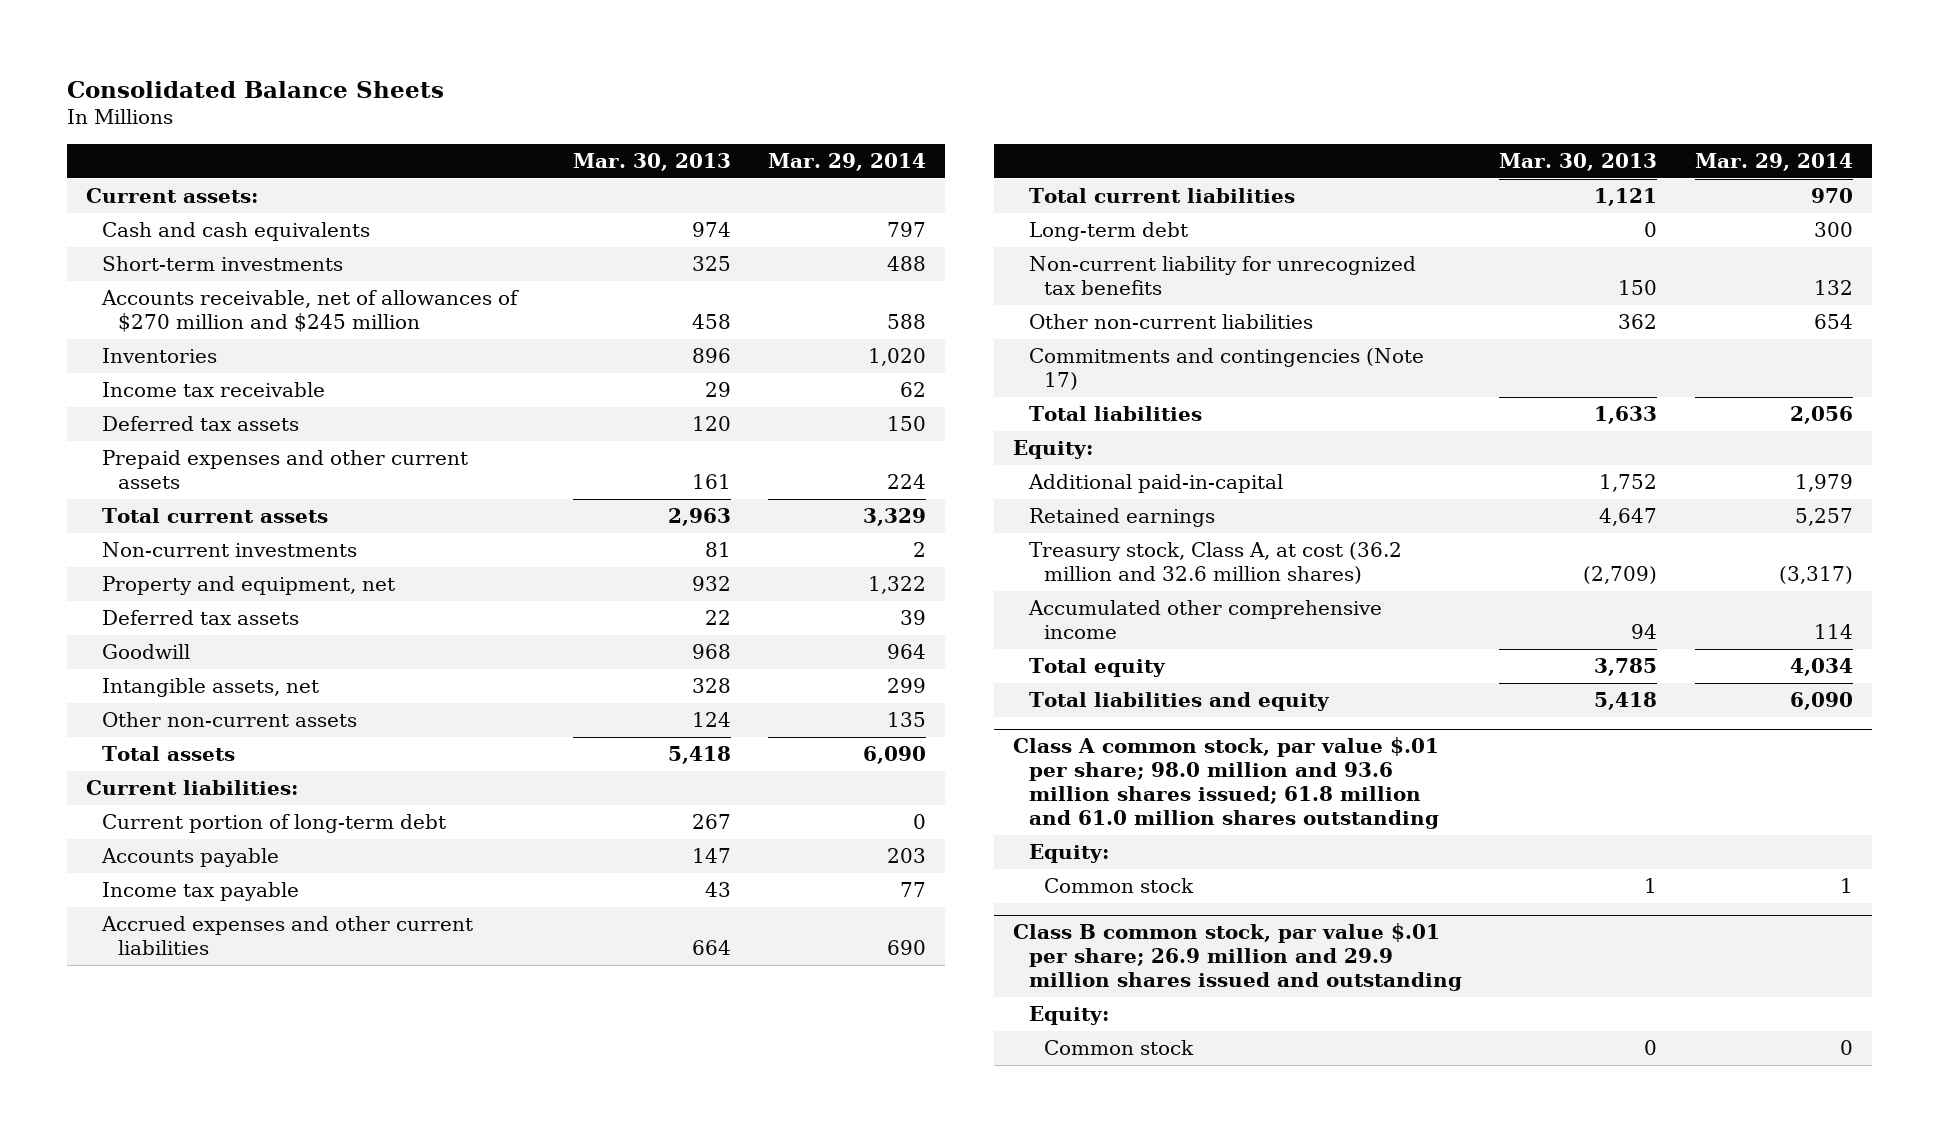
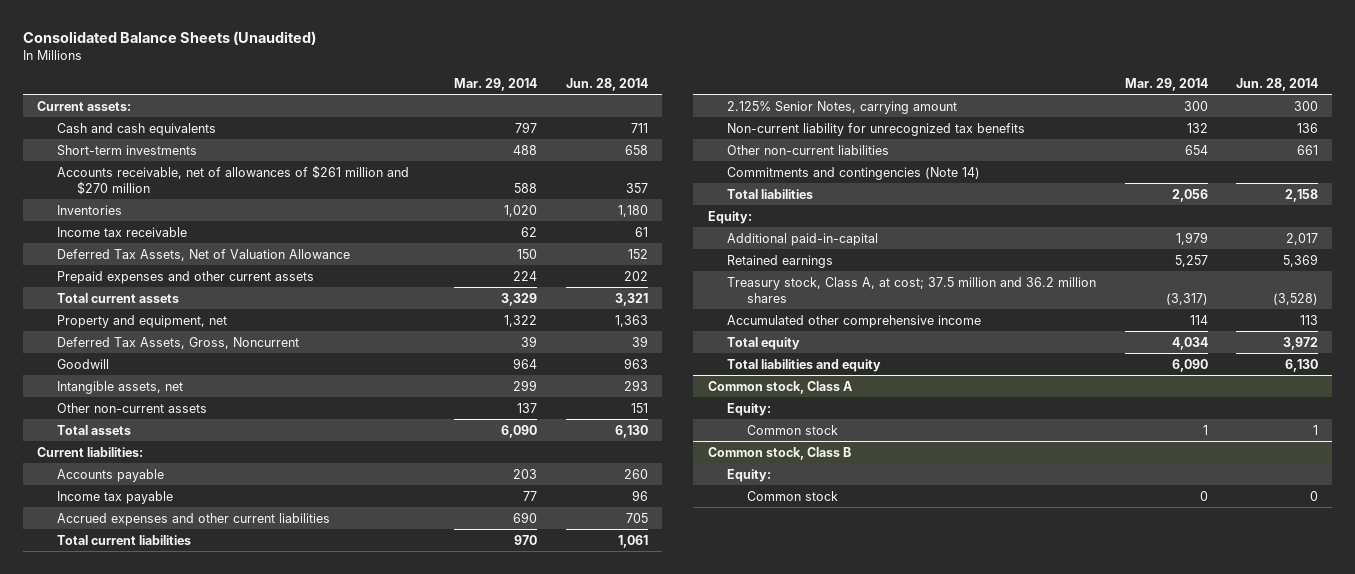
[67,80,445,98] Consolidated Balance Sheets -> [23,30,317,45] Consolidated Balance Sheets (Unaudited)
[572,152,731,171] Mar. 30, 2013 -> none
none -> [565,77,648,91] Jun. 28, 2014
[101,290,520,333] Accounts receivable, net of allowances of $270 million and $245 million -> [57,164,410,195] Accounts receivable, net of allowances of $261 million and $270 million
[102,416,300,432] Deferred tax assets -> none
none -> [57,248,351,261] Deferred Tax Assets, Net of Valuation Allowance
[102,542,358,558] Non-current investments -> none
[102,610,300,626] Deferred tax assets -> [57,336,300,349] Deferred Tax Assets, Gross, Noncurrent
[887,712,927,728] 135 -> [517,402,538,413] 137
[102,814,447,834] Current portion of long-term debt -> none
[1028,222,1188,242] Long-term debt -> [727,100,958,114] 2.125% Senior Notes, carrying amount
[1028,348,1424,391] Commitments and contingencies (Note 17) -> [727,166,981,180] Commitments and contingencies (Note 14)
[1028,542,1402,585] Treasury stock, Class A, at cost (36.2 million and 32.6 million shares) -> [727,276,1097,303] Treasury stock, Class A, at cost; 37.5 million and 36.2 million shares
[1012,737,1439,830] Class A common stock, par value $.01 per share; 98.0 million and 93.6 million shares issued; 61.8 million and 61.0 million shares outstanding -> none
none -> [707,380,853,394] Common stock, Class A
[1012,923,1462,992] Class B common stock, par value $.01 per share; 26.9 million and 29.9 million shares issued and outstanding -> none
none -> [707,446,851,460] Common stock, Class B

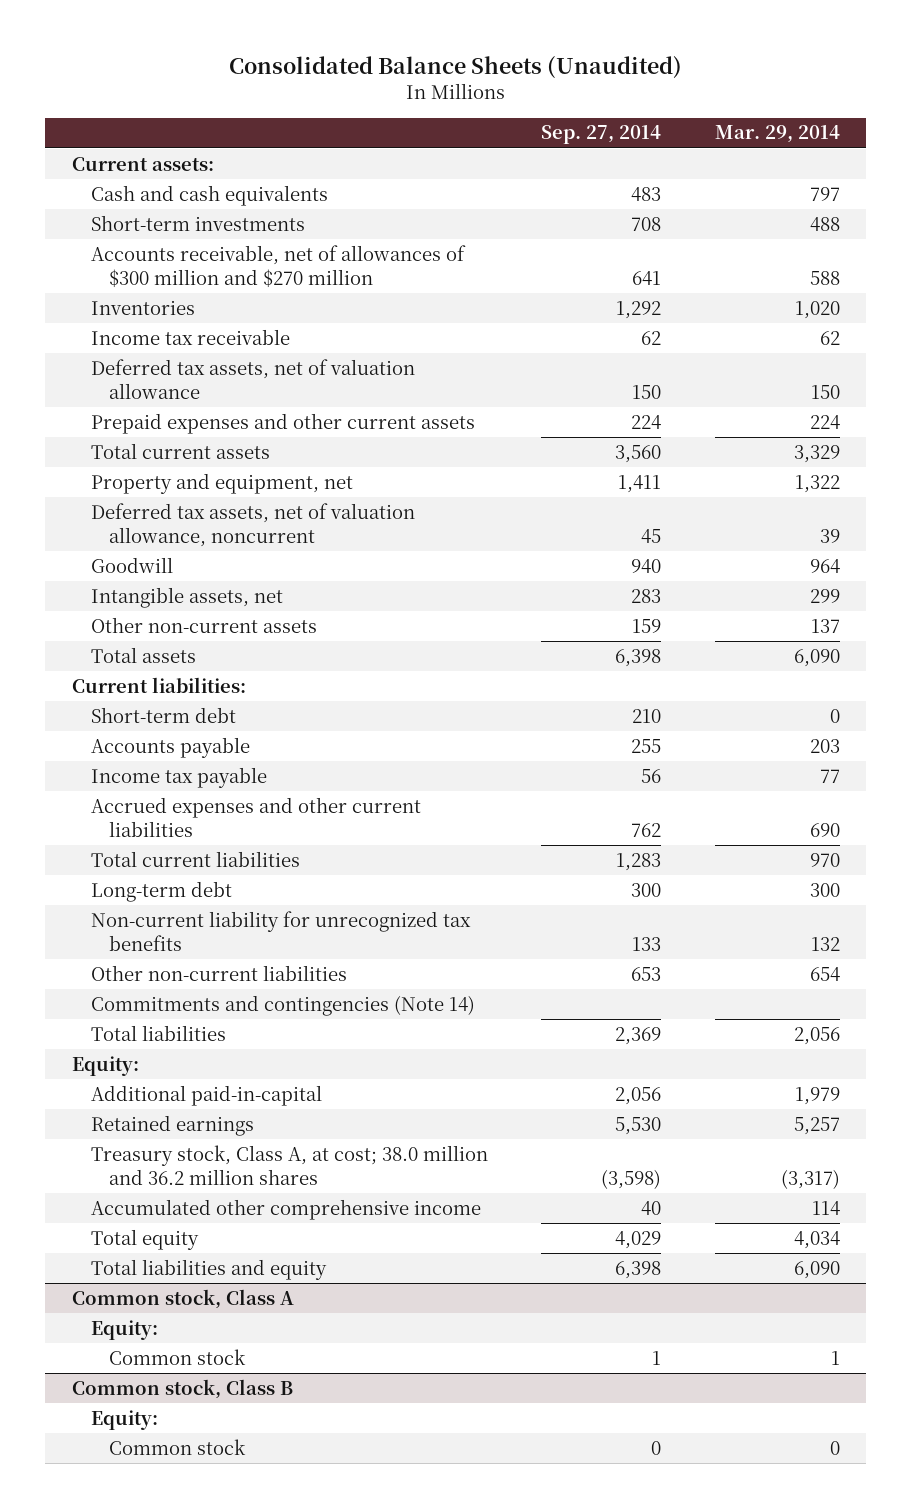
[565,77,648,91] Jun. 28, 2014 -> none
none -> [541,125,662,145] Sep. 27, 2014
[57,164,410,195] Accounts receivable, net of allowances of $261 million and $270 million -> [90,244,466,288] Accounts receivable, net of allowances of $300 million and $270 million
[57,248,351,261] Deferred Tax Assets, Net of Valuation Allowance -> [90,358,415,399] Deferred tax assets, net of valuation allowance
[57,336,300,349] Deferred Tax Assets, Gross, Noncurrent -> none
none -> [90,502,415,547] Deferred tax assets, net of valuation allowance, noncurrent
none -> [90,706,236,723] Short-term debt
[727,100,958,114] 2.125% Senior Notes, carrying amount -> [90,880,232,902] Long-term debt
[727,276,1097,303] Treasury stock, Class A, at cost; 37.5 million and 36.2 million shares -> [90,1144,488,1185] Treasury stock, Class A, at cost; 38.0 million and 36.2 million shares

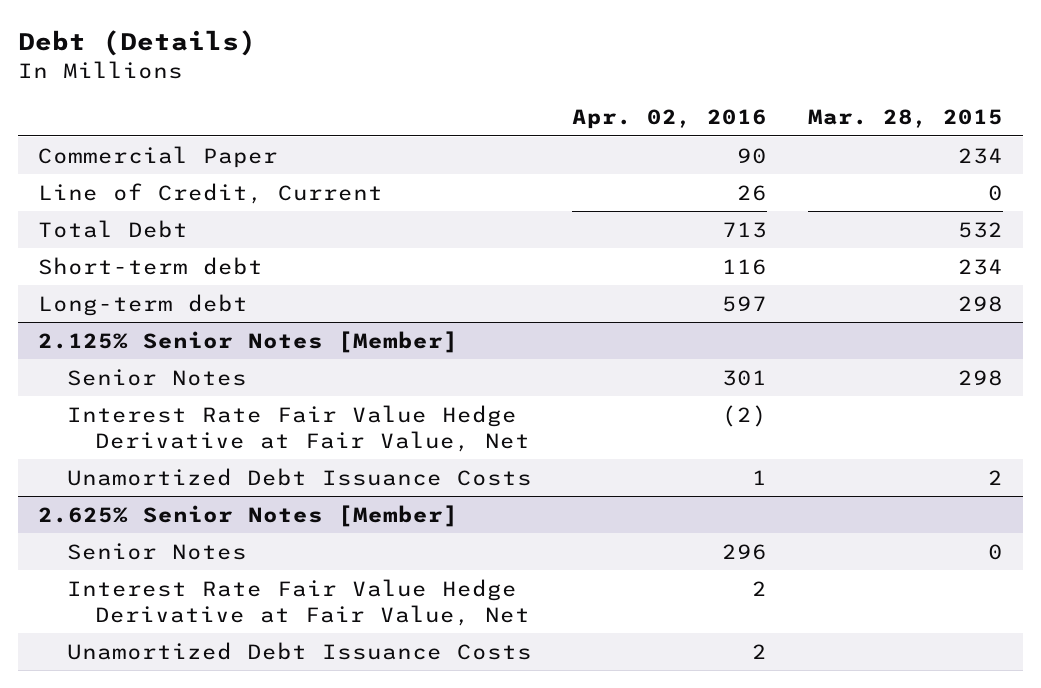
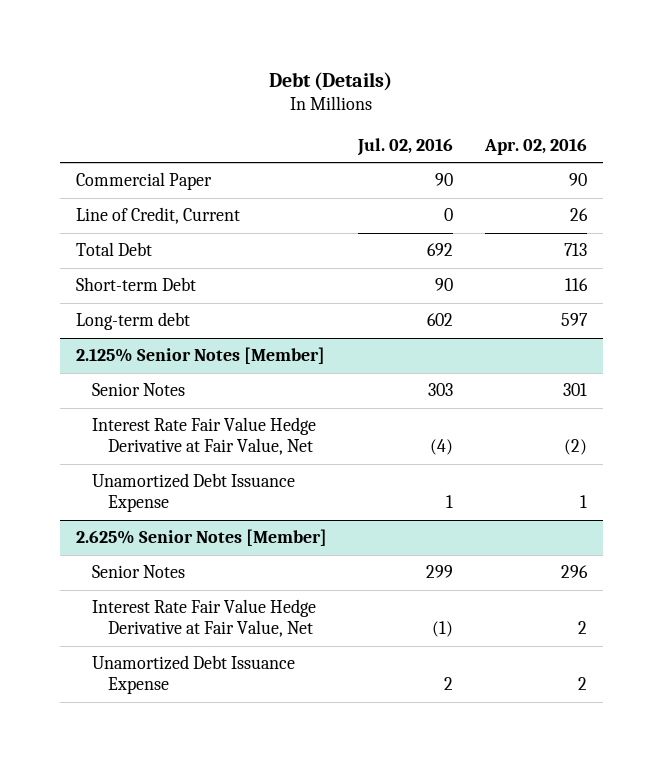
[807,109,1003,129] Mar. 28, 2015 -> none
none -> [357,137,454,156] Jul. 02, 2016
[38,256,264,275] Short-term debt -> [75,277,196,292] Short-term Debt
[66,467,532,486] Unamortized Debt Issuance Costs -> [91,473,295,513] Unamortized Debt Issuance Expense
[66,641,532,660] Unamortized Debt Issuance Costs -> [91,655,295,695] Unamortized Debt Issuance Expense

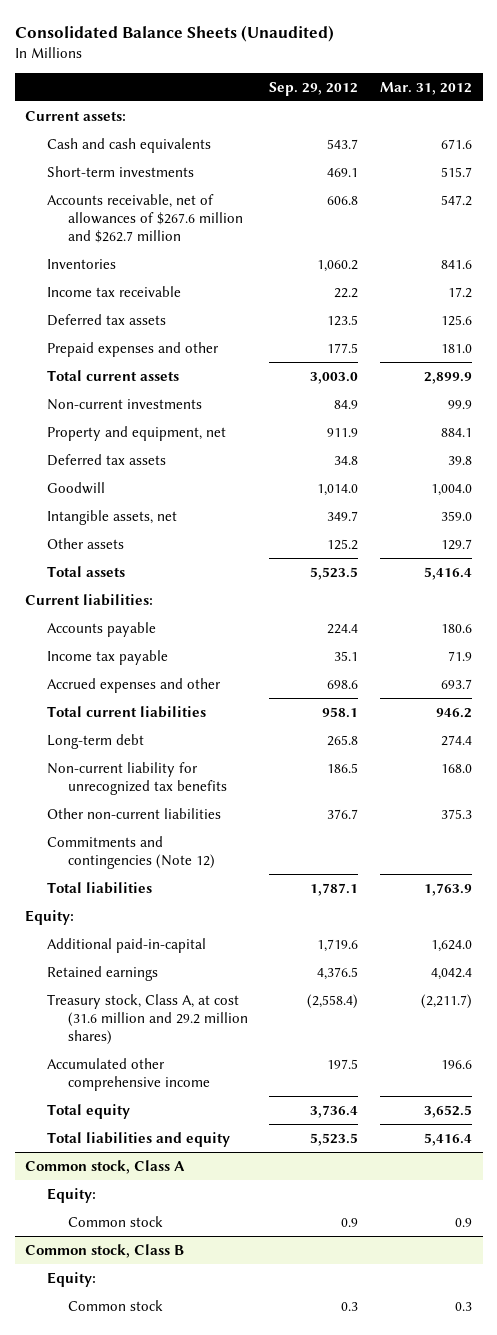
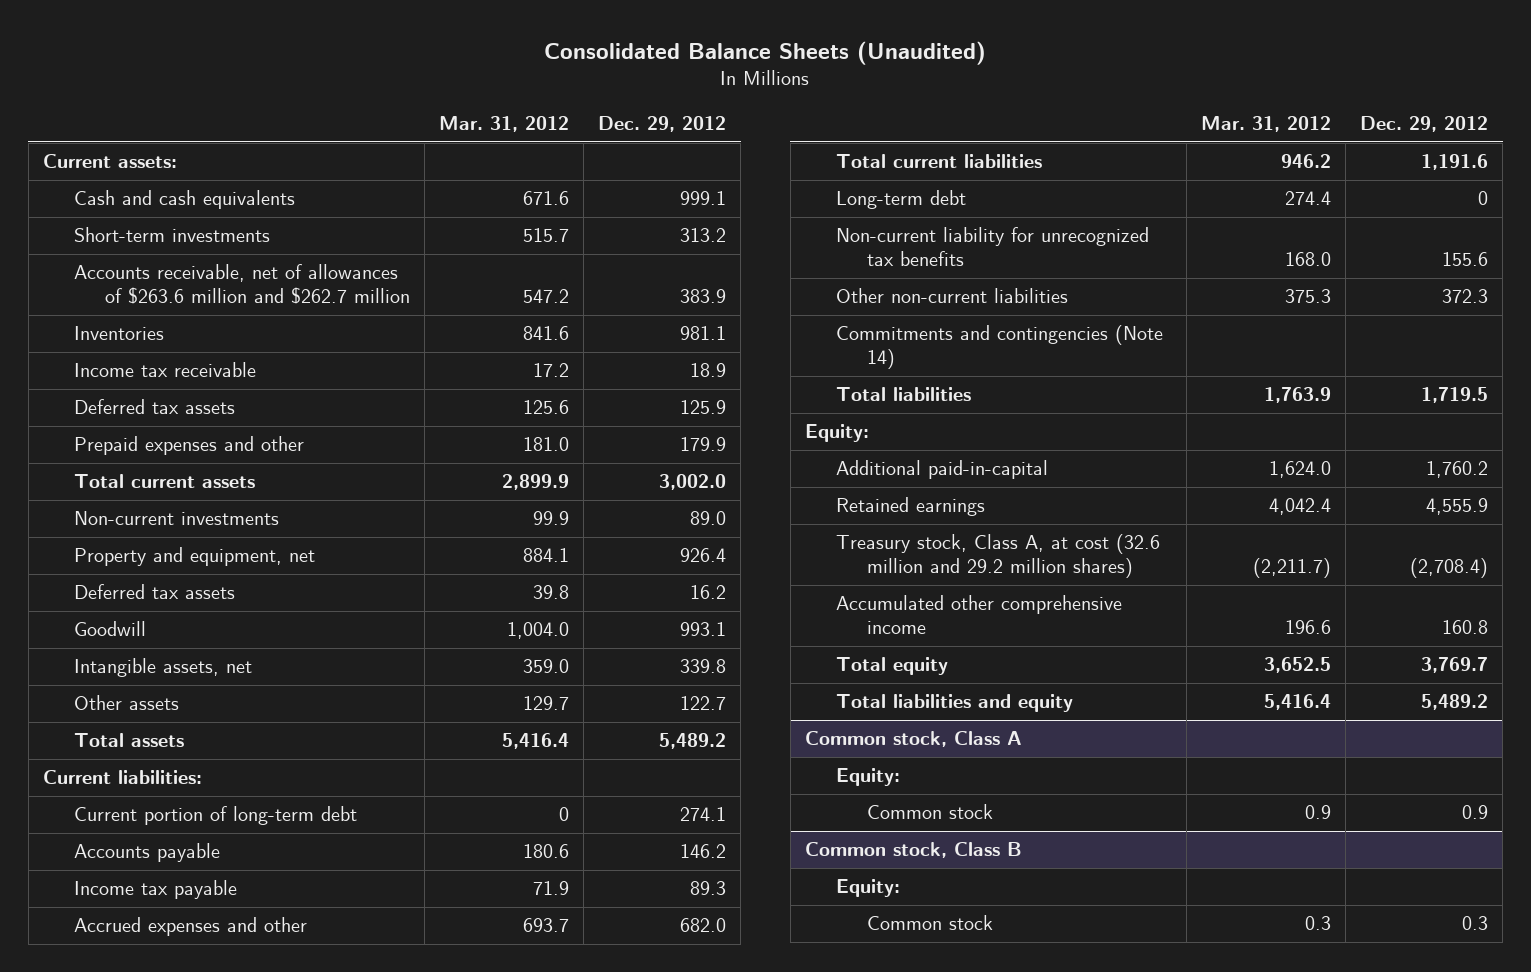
[269,81,359,96] Sep. 29, 2012 -> none
none -> [598,116,727,133] Dec. 29, 2012
[46,193,244,243] Accounts receivable, net of allowances of $267.6 million and $262.7 million -> [73,264,411,305] Accounts receivable, net of allowances of $263.6 million and $262.7 million
none -> [73,806,357,826] Current portion of long-term debt
[46,835,216,869] Commitments and contingencies (Note 12) -> [835,325,1163,370] Commitments and contingencies (Note 14)
[46,993,249,1045] Treasury stock, Class A, at cost (31.6 million and 29.2 million shares) -> [835,534,1160,579] Treasury stock, Class A, at cost (32.6 million and 29.2 million shares)

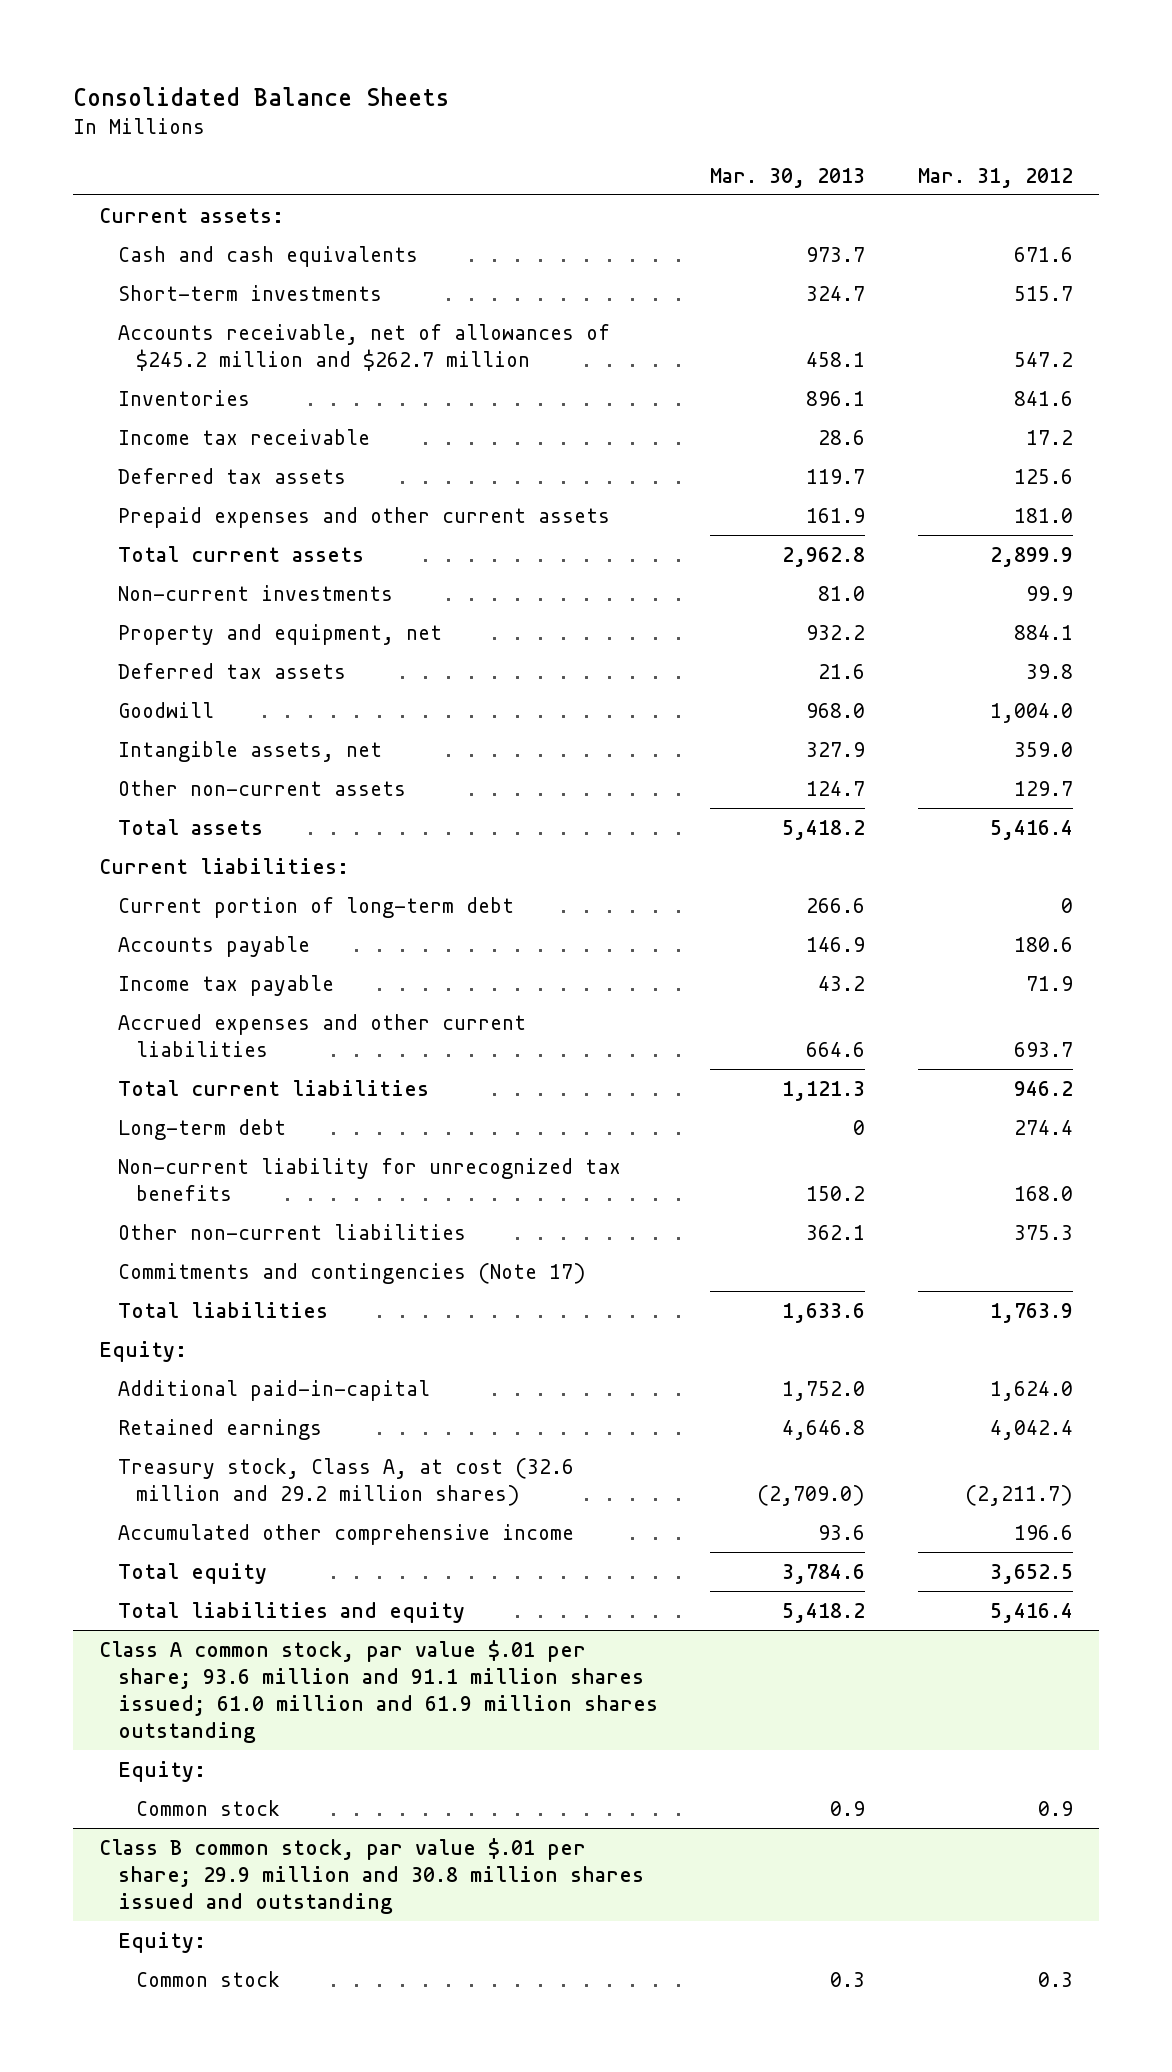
[544,40,987,65] Consolidated Balance Sheets (Unaudited) -> [72,86,449,106] Consolidated Balance Sheets
[598,116,727,133] Dec. 29, 2012 -> none
none -> [710,167,866,188] Mar. 30, 2013
[73,264,411,305] Accounts receivable, net of allowances of $263.6 million and $262.7 million -> [117,323,610,371] Accounts receivable, net of allowances of $245.2 million and $262.7 million
[73,436,304,456] Prepaid expenses and other -> [117,506,610,528] Prepaid expenses and other current assets
[73,695,179,711] Other assets -> [117,779,406,796] Other non-current assets
[73,917,307,937] Accrued expenses and other -> [117,1013,526,1057] Accrued expenses and other current liabilities
[835,325,1163,370] Commitments and contingencies (Note 14) -> [117,1262,586,1284] Commitments and contingencies (Note 17)
[804,731,1022,748] Common stock, Class A -> none
none -> [99,1639,658,1743] Class A common stock, par value $.01 per share; 93.6 million and 91.1 million shares issued; 61.0 million and 61.9 million shares outstanding
[804,842,1022,859] Common stock, Class B -> none
none -> [99,1837,644,1914] Class B common stock, par value $.01 per share; 29.9 million and 30.8 million shares issued and outstanding

